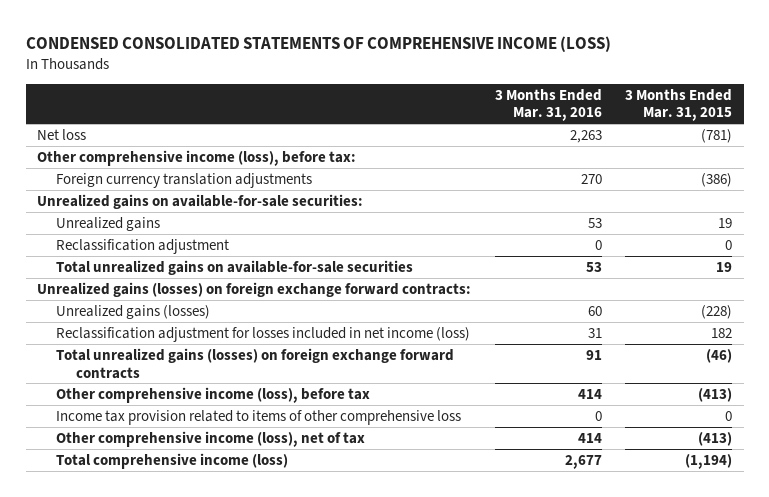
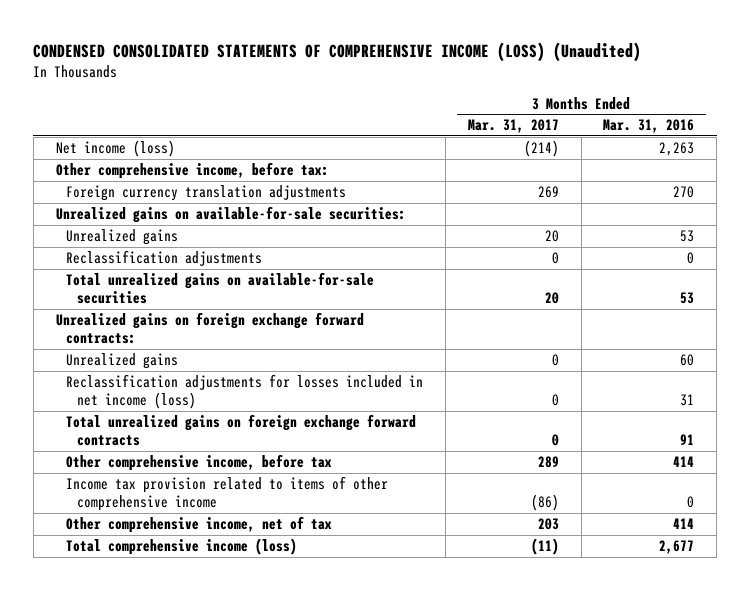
[25,35,611,52] CONDENSED CONSOLIDATED STATEMENTS OF COMPREHENSIVE INCOME (LOSS) -> [33,41,642,62] CONDENSED CONSOLIDATED STATEMENTS OF COMPREHENSIVE INCOME (LOSS) (Unaudited)
[625,88,733,122] 3 Months Ended Mar. 31, 2015 -> none
none -> [467,119,559,134] Mar. 31, 2017
[37,128,87,140] Net loss -> [55,140,175,158] Net income (loss)
[37,149,357,166] Other comprehensive income (loss), before tax: -> [55,162,329,180] Other comprehensive income, before tax:
[56,238,230,254] Reclassification adjustment -> [66,250,263,267] Reclassification adjustments
[37,281,472,297] Unrealized gains (losses) on foreign exchange forward contracts: -> [55,312,364,345] Unrealized gains on foreign exchange forward contracts:
[56,304,211,319] Unrealized gains (losses) -> [66,353,179,370] Unrealized gains
[56,326,471,342] Reclassification adjustment for losses included in net income (loss) -> [66,374,424,410] Reclassification adjustments for losses included in net income (loss)
[56,347,455,379] Total unrealized gains (losses) on foreign exchange forward contracts -> [66,414,417,447] Total unrealized gains on foreign exchange forward contracts
[56,386,371,403] Other comprehensive income (loss), before tax -> [66,454,333,472] Other comprehensive income, before tax
[56,409,462,425] Income tax provision related to items of other comprehensive loss -> [66,476,389,512] Income tax provision related to items of other comprehensive income
[56,430,366,447] Other comprehensive income (loss), net of tax -> [66,516,333,534] Other comprehensive income, net of tax

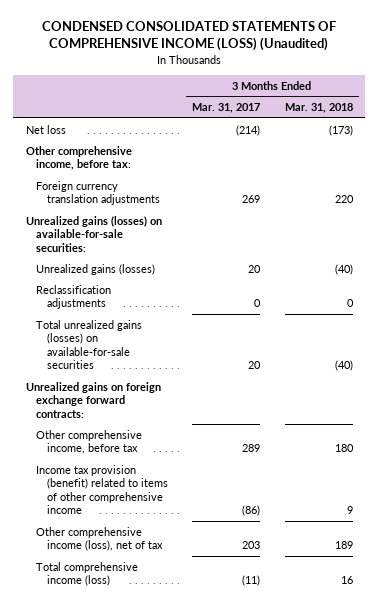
[603,119,695,134] Mar. 31, 2016 -> none
none -> [284,102,353,113] Mar. 31, 2018
[55,140,175,158] Net income (loss) -> [25,124,66,134] Net loss
[55,206,406,224] Unrealized gains on available-for-sale securities: -> [25,215,162,252] Unrealized gains (losses) on available-for-sale securities:
[66,229,179,246] Unrealized gains -> [36,263,156,275] Unrealized gains (losses)
[66,272,375,305] Total unrealized gains on available-for-sale securities -> [36,319,143,369] Total unrealized gains (losses) on available-for-sale securities
[66,353,179,370] Unrealized gains -> none
[66,374,424,410] Reclassification adjustments for losses included in net income (loss) -> none
[66,414,417,447] Total unrealized gains on foreign exchange forward contracts -> none
[66,476,389,512] Income tax provision related to items of other comprehensive income -> [36,464,168,514] Income tax provision (benefit) related to items of other comprehensive income
[66,516,333,534] Other comprehensive income, net of tax -> [36,526,163,552] Other comprehensive income (loss), net of tax

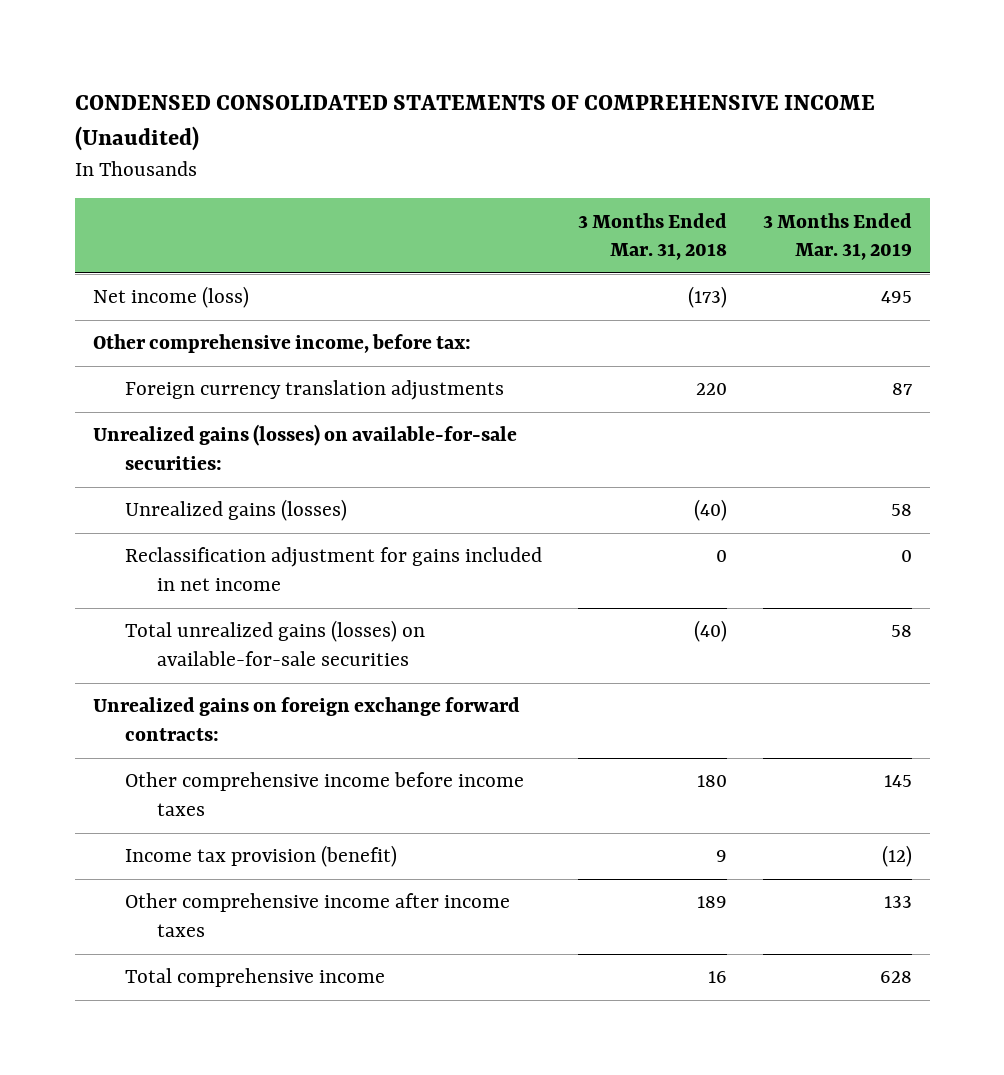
[42,20,337,52] CONDENSED CONSOLIDATED STATEMENTS OF COMPREHENSIVE INCOME (LOSS) (Unaudited) -> [74,94,875,152] CONDENSED CONSOLIDATED STATEMENTS OF COMPREHENSIVE INCOME (Unaudited)
[192,102,261,113] Mar. 31, 2017 -> none
none -> [762,212,912,261] 3 Months Ended Mar. 31, 2019
[25,124,66,134] Net loss -> [92,286,249,309] Net income (loss)
[36,284,112,310] Reclassification adjustments -> [124,547,542,592] Reclassification adjustment for gains included in net income
[36,429,143,455] Other comprehensive income, before tax -> [124,772,524,817] Other comprehensive income before income taxes
[36,464,168,514] Income tax provision (benefit) related to items of other comprehensive income -> [124,845,397,868] Income tax provision (benefit)
[36,526,163,552] Other comprehensive income (loss), net of tax -> [124,893,510,938] Other comprehensive income after income taxes
[36,561,139,587] Total comprehensive income (loss) -> [124,968,385,988] Total comprehensive income

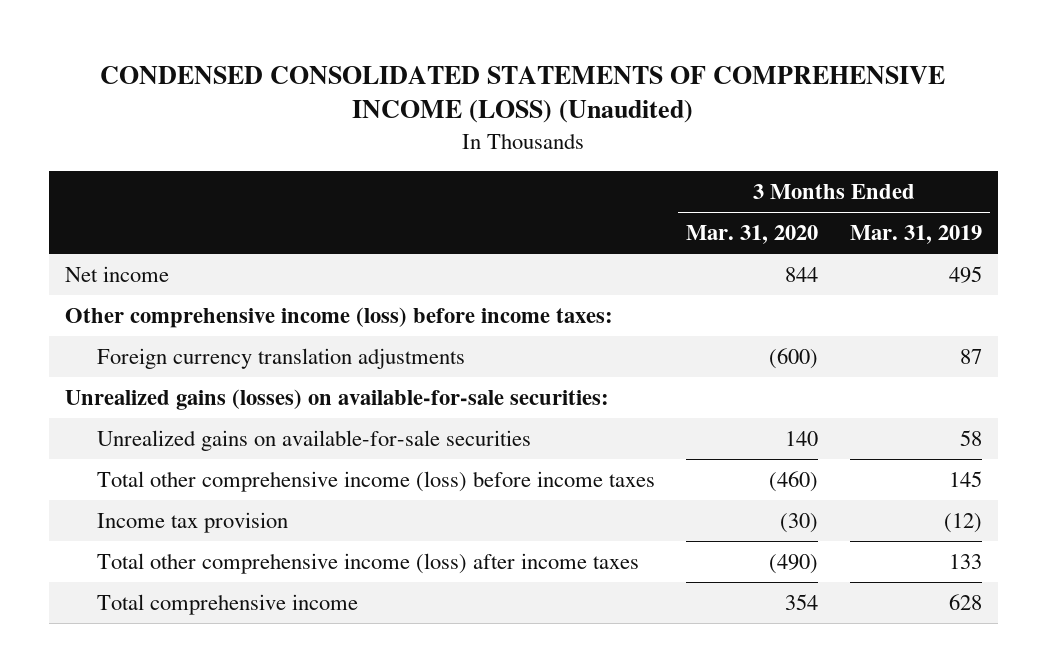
[74,94,875,152] CONDENSED CONSOLIDATED STATEMENTS OF COMPREHENSIVE INCOME (Unaudited) -> [100,65,946,124] CONDENSED CONSOLIDATED STATEMENTS OF COMPREHENSIVE INCOME (LOSS) (Unaudited)
[577,212,727,261] 3 Months Ended Mar. 31, 2018 -> none
none -> [686,224,819,244] Mar. 31, 2020
[92,286,249,309] Net income (loss) -> [64,265,169,282] Net income
[92,334,471,354] Other comprehensive income, before tax: -> [64,306,613,328] Other comprehensive income (loss) before income taxes:
[124,499,347,522] Unrealized gains (losses) -> none
[124,547,542,592] Reclassification adjustment for gains included in net income -> none
[92,697,520,742] Unrealized gains on foreign exchange forward contracts: -> none
[124,620,425,667] Total unrealized gains (losses) on available-for-sale securities -> [96,429,531,451] Unrealized gains on available-for-sale securities
[124,772,524,817] Other comprehensive income before income taxes -> [96,470,655,492] Total other comprehensive income (loss) before income taxes
[124,845,397,868] Income tax provision (benefit) -> [96,511,288,533] Income tax provision
[124,893,510,938] Other comprehensive income after income taxes -> [96,552,639,574] Total other comprehensive income (loss) after income taxes

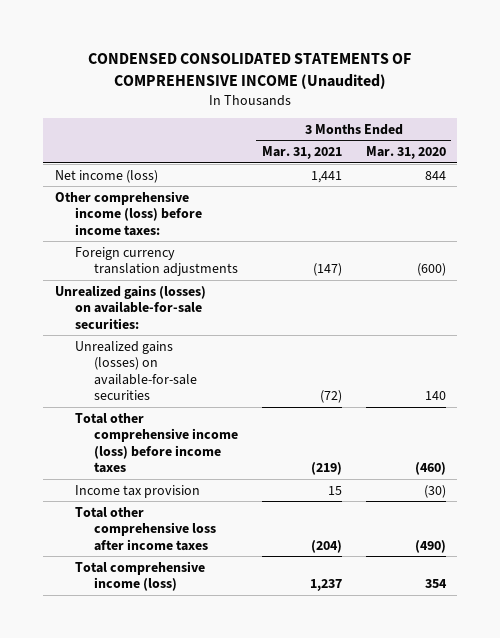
[100,65,946,124] CONDENSED CONSOLIDATED STATEMENTS OF COMPREHENSIVE INCOME (LOSS) (Unaudited) -> [88,53,412,89] CONDENSED CONSOLIDATED STATEMENTS OF COMPREHENSIVE INCOME (Unaudited)
[850,224,983,244] Mar. 31, 2019 -> none
none -> [262,146,343,160] Mar. 31, 2021
[64,265,169,282] Net income -> [54,169,158,183] Net income (loss)
[96,429,531,451] Unrealized gains on available-for-sale securities -> [74,340,198,401] Unrealized gains (losses) on available-for-sale securities
[96,552,639,574] Total other comprehensive income (loss) after income taxes -> [74,506,217,551] Total other comprehensive loss after income taxes
[96,593,358,615] Total comprehensive income -> [74,560,205,592] Total comprehensive income (loss)

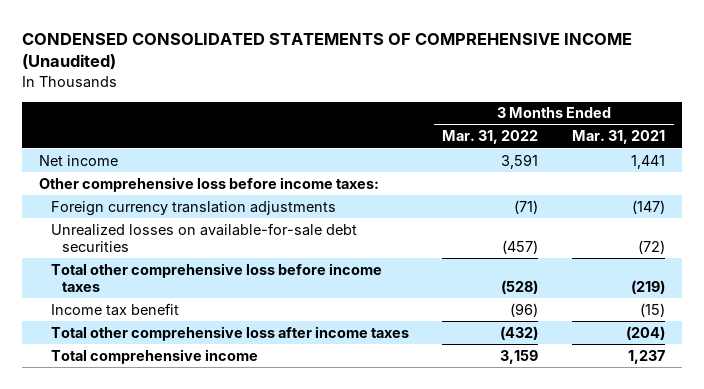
[365,146,446,160] Mar. 31, 2020 -> none
none -> [442,130,539,145] Mar. 31, 2022
[54,169,158,183] Net income (loss) -> [39,154,119,166] Net income
[54,190,202,236] Other comprehensive income (loss) before income taxes: -> [39,176,380,192] Other comprehensive loss before income taxes:
[54,284,206,329] Unrealized gains (losses) on available-for-sale securities: -> none
[74,340,198,401] Unrealized gains (losses) on available-for-sale securities -> [50,222,357,252] Unrealized losses on available-for-sale debt securities
[74,412,239,474] Total other comprehensive income (loss) before income taxes -> [50,262,382,292] Total other comprehensive loss before income taxes
[74,484,200,498] Income tax provision -> [50,302,179,316] Income tax benefit
[328,485,343,495] 15 -> [640,302,666,317] (15)
[74,560,205,592] Total comprehensive income (loss) -> [50,348,258,364] Total comprehensive income

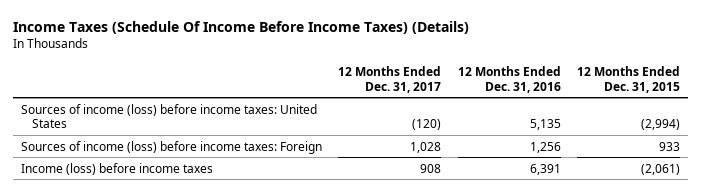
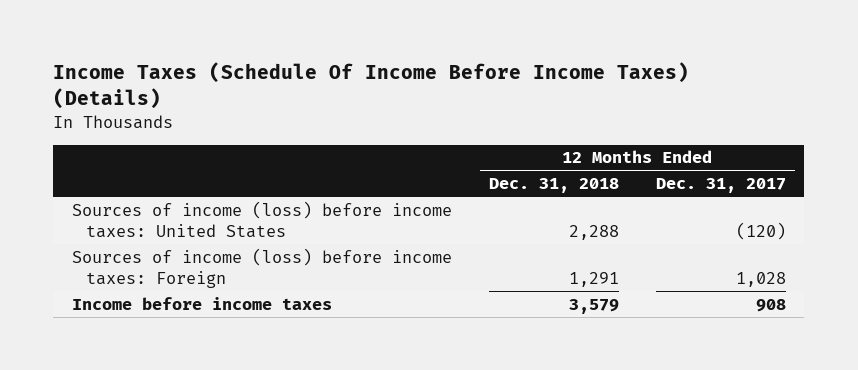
[457,66,561,93] 12 Months Ended Dec. 31, 2016 -> none
[577,66,681,93] 12 Months Ended Dec. 31, 2015 -> none
none -> [488,178,619,194] Dec. 31, 2018
[21,162,214,175] Income (loss) before income taxes -> [71,296,332,310] Income before income taxes

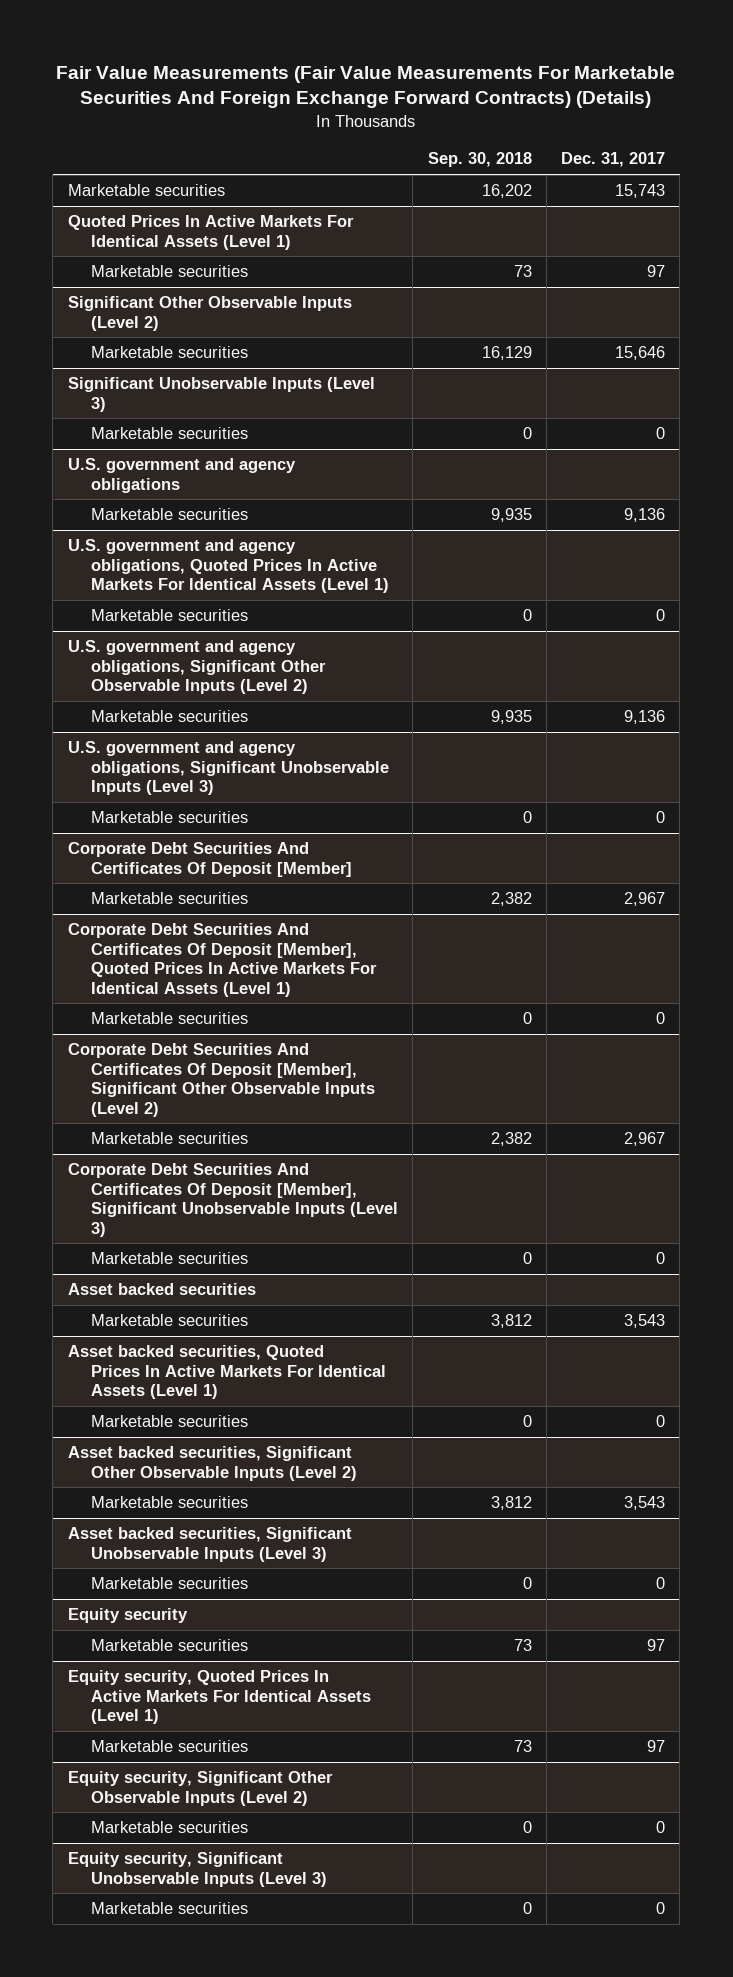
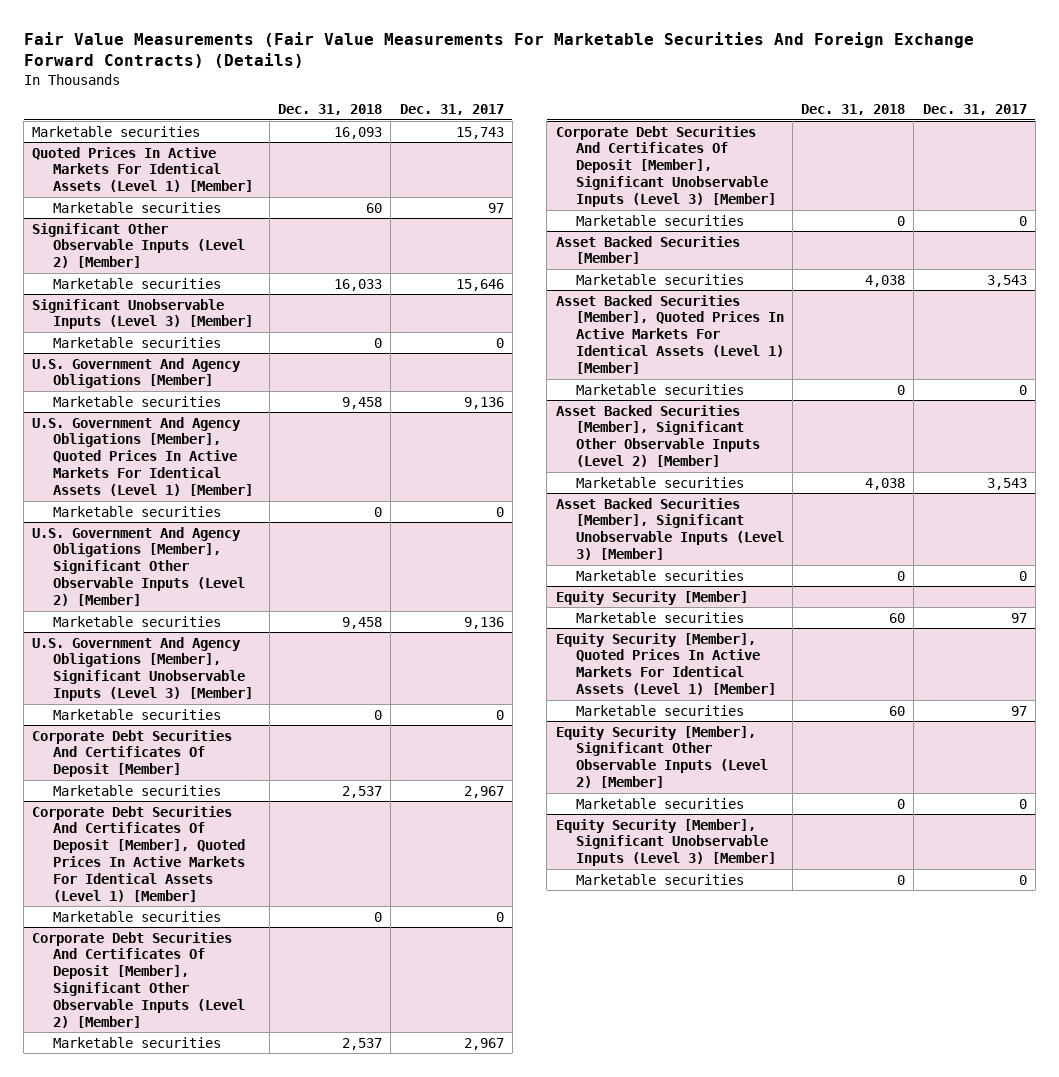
[427,152,532,168] Sep. 30, 2018 -> none
none -> [278,104,383,116] Dec. 31, 2018
[67,215,354,250] Quoted Prices In Active Markets For Identical Assets (Level 1) -> [32,146,253,193] Quoted Prices In Active Markets For Identical Assets (Level 1) [Member]
[67,296,352,331] Significant Other Observable Inputs (Level 2) -> [32,222,245,269] Significant Other Observable Inputs (Level 2) [Member]
[67,377,375,412] Significant Unobservable Inputs (Level 3) -> [32,298,253,330] Significant Unobservable Inputs (Level 3) [Member]
[67,458,296,493] U.S. government and agency obligations -> [32,357,242,389] U.S. Government And Agency Obligations [Member]
[67,539,390,594] U.S. government and agency obligations, Quoted Prices In Active Markets For Identical Assets (Level 1) -> [32,416,253,497] U.S. Government And Agency Obligations [Member], Quoted Prices In Active Markets For Identical Assets (Level 1) [Member]
[67,640,327,695] U.S. government and agency obligations, Significant Other Observable Inputs (Level 2) -> [32,526,245,607] U.S. Government And Agency Obligations [Member], Significant Other Observable Inputs (Level 2) [Member]
[67,741,390,796] U.S. government and agency obligations, Significant Unobservable Inputs (Level 3) -> [32,636,253,702] U.S. Government And Agency Obligations [Member], Significant Unobservable Inputs (Level 3) [Member]
[67,923,378,997] Corporate Debt Securities And Certificates Of Deposit [Member], Quoted Prices In Active Markets For Identical Assets (Level 1) -> [32,805,245,902] Corporate Debt Securities And Certificates Of Deposit [Member], Quoted Prices In Active Markets For Identical Assets (Level 1) [Member]
[67,1043,376,1117] Corporate Debt Securities And Certificates Of Deposit [Member], Significant Other Observable Inputs (Level 2) -> [32,931,245,1028] Corporate Debt Securities And Certificates Of Deposit [Member], Significant Other Observable Inputs (Level 2) [Member]
[67,1163,399,1237] Corporate Debt Securities And Certificates Of Deposit [Member], Significant Unobservable Inputs (Level 3) -> [555,125,776,208] Corporate Debt Securities And Certificates Of Deposit [Member], Significant Unobservable Inputs (Level 3) [Member]
[67,1283,256,1296] Asset backed securities -> [555,235,740,265] Asset Backed Securities [Member]
[67,1345,387,1400] Asset backed securities, Quoted Prices In Active Markets For Identical Assets (Level 1) -> [555,294,784,375] Asset Backed Securities [Member], Quoted Prices In Active Markets For Identical Assets (Level 1) [Member]
[67,1446,358,1481] Asset backed securities, Significant Other Observable Inputs (Level 2) -> [555,404,760,468] Asset Backed Securities [Member], Significant Other Observable Inputs (Level 2) [Member]
[67,1527,352,1562] Asset backed securities, Significant Unobservable Inputs (Level 3) -> [555,497,784,561] Asset Backed Securities [Member], Significant Unobservable Inputs (Level 3) [Member]
[67,1608,188,1624] Equity security -> [555,590,748,605] Equity Security [Member]
[67,1670,372,1725] Equity security, Quoted Prices In Active Markets For Identical Assets (Level 1) -> [555,632,776,696] Equity Security [Member], Quoted Prices In Active Markets For Identical Assets (Level 1) [Member]
[67,1771,333,1806] Equity security, Significant Other Observable Inputs (Level 2) -> [555,725,768,789] Equity Security [Member], Significant Other Observable Inputs (Level 2) [Member]
[67,1852,328,1887] Equity security, Significant Unobservable Inputs (Level 3) -> [555,818,776,867] Equity Security [Member], Significant Unobservable Inputs (Level 3) [Member]

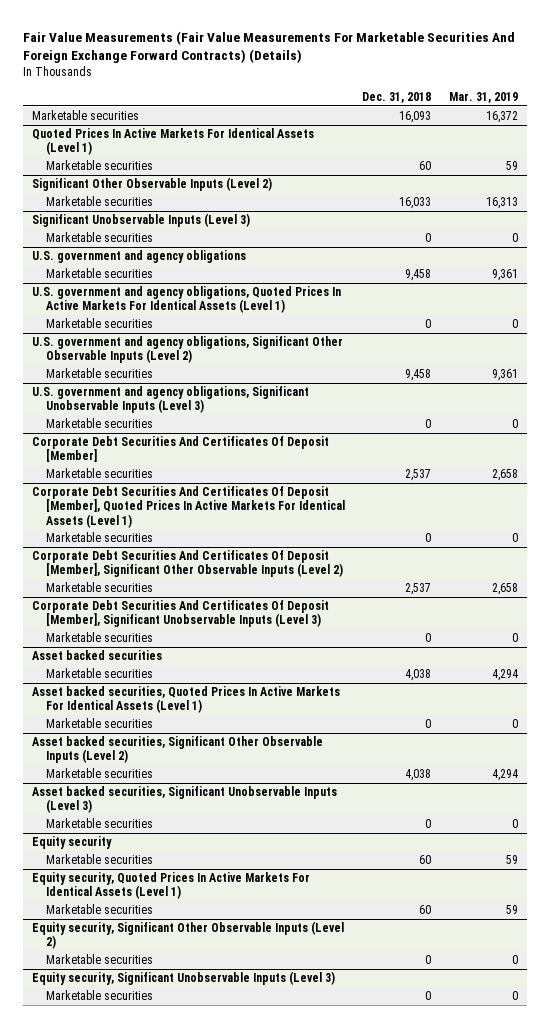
[399,104,504,116] Dec. 31, 2017 -> none
none -> [448,92,518,104] Mar. 31, 2019
[32,146,253,193] Quoted Prices In Active Markets For Identical Assets (Level 1) [Member] -> [32,128,315,156] Quoted Prices In Active Markets For Identical Assets (Level 1)
[32,222,245,269] Significant Other Observable Inputs (Level 2) [Member] -> [32,177,273,192] Significant Other Observable Inputs (Level 2)
[32,298,253,330] Significant Unobservable Inputs (Level 3) [Member] -> [32,213,251,228] Significant Unobservable Inputs (Level 3)
[32,357,242,389] U.S. Government And Agency Obligations [Member] -> [32,250,247,264] U.S. government and agency obligations
[32,416,253,497] U.S. Government And Agency Obligations [Member], Quoted Prices In Active Markets For Identical Assets (Level 1) [Member] -> [32,286,342,314] U.S. government and agency obligations, Quoted Prices In Active Markets For Identical Assets (Level 1)
[32,526,245,607] U.S. Government And Agency Obligations [Member], Significant Other Observable Inputs (Level 2) [Member] -> [32,336,344,364] U.S. government and agency obligations, Significant Other Observable Inputs (Level 2)
[32,636,253,702] U.S. Government And Agency Obligations [Member], Significant Unobservable Inputs (Level 3) [Member] -> [32,386,310,414] U.S. government and agency obligations, Significant Unobservable Inputs (Level 3)
[32,805,245,902] Corporate Debt Securities And Certificates Of Deposit [Member], Quoted Prices In Active Markets For Identical Assets (Level 1) [Member] -> [32,486,345,528] Corporate Debt Securities And Certificates Of Deposit [Member], Quoted Prices In Active Markets For Identical Assets (Level 1)
[32,931,245,1028] Corporate Debt Securities And Certificates Of Deposit [Member], Significant Other Observable Inputs (Level 2) [Member] -> [32,550,343,578] Corporate Debt Securities And Certificates Of Deposit [Member], Significant Other Observable Inputs (Level 2)
[555,125,776,208] Corporate Debt Securities And Certificates Of Deposit [Member], Significant Unobservable Inputs (Level 3) [Member] -> [32,600,330,628] Corporate Debt Securities And Certificates Of Deposit [Member], Significant Unobservable Inputs (Level 3)
[555,235,740,265] Asset Backed Securities [Member] -> [32,650,163,661] Asset backed securities
[555,294,784,375] Asset Backed Securities [Member], Quoted Prices In Active Markets For Identical Assets (Level 1) [Member] -> [32,686,341,714] Asset backed securities, Quoted Prices In Active Markets For Identical Assets (Level 1)
[555,404,760,468] Asset Backed Securities [Member], Significant Other Observable Inputs (Level 2) [Member] -> [32,736,324,764] Asset backed securities, Significant Other Observable Inputs (Level 2)
[555,497,784,561] Asset Backed Securities [Member], Significant Unobservable Inputs (Level 3) [Member] -> [32,786,338,814] Asset backed securities, Significant Unobservable Inputs (Level 3)
[555,590,748,605] Equity Security [Member] -> [32,836,113,850] Equity security
[555,632,776,696] Equity Security [Member], Quoted Prices In Active Markets For Identical Assets (Level 1) [Member] -> [32,872,311,900] Equity security, Quoted Prices In Active Markets For Identical Assets (Level 1)
[555,725,768,789] Equity Security [Member], Significant Other Observable Inputs (Level 2) [Member] -> [32,921,345,950] Equity security, Significant Other Observable Inputs (Level 2)
[555,818,776,867] Equity Security [Member], Significant Unobservable Inputs (Level 3) [Member] -> [32,971,336,986] Equity security, Significant Unobservable Inputs (Level 3)

